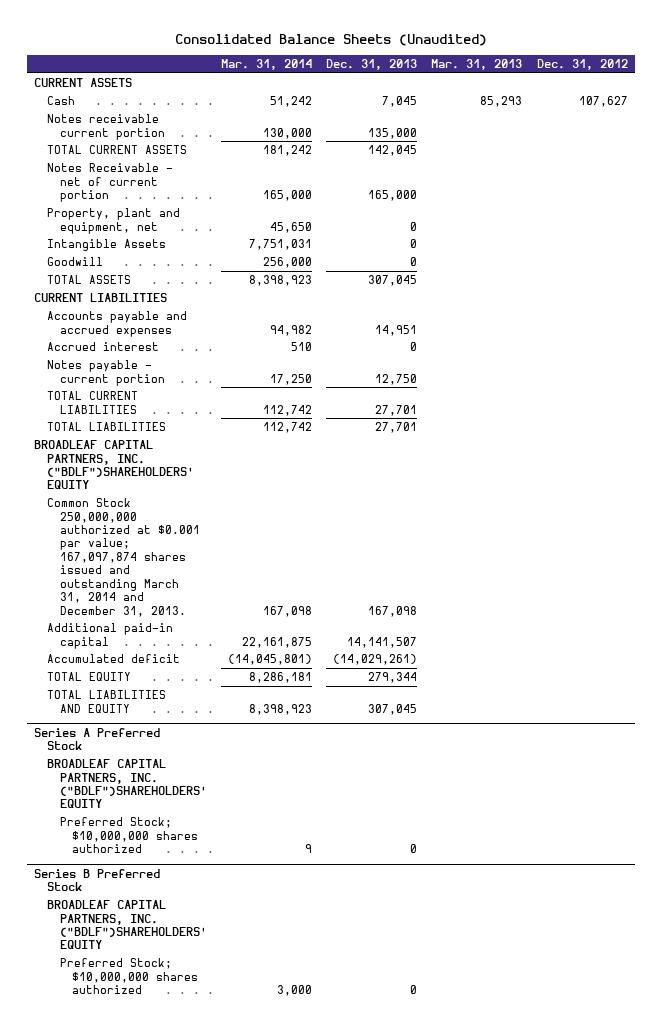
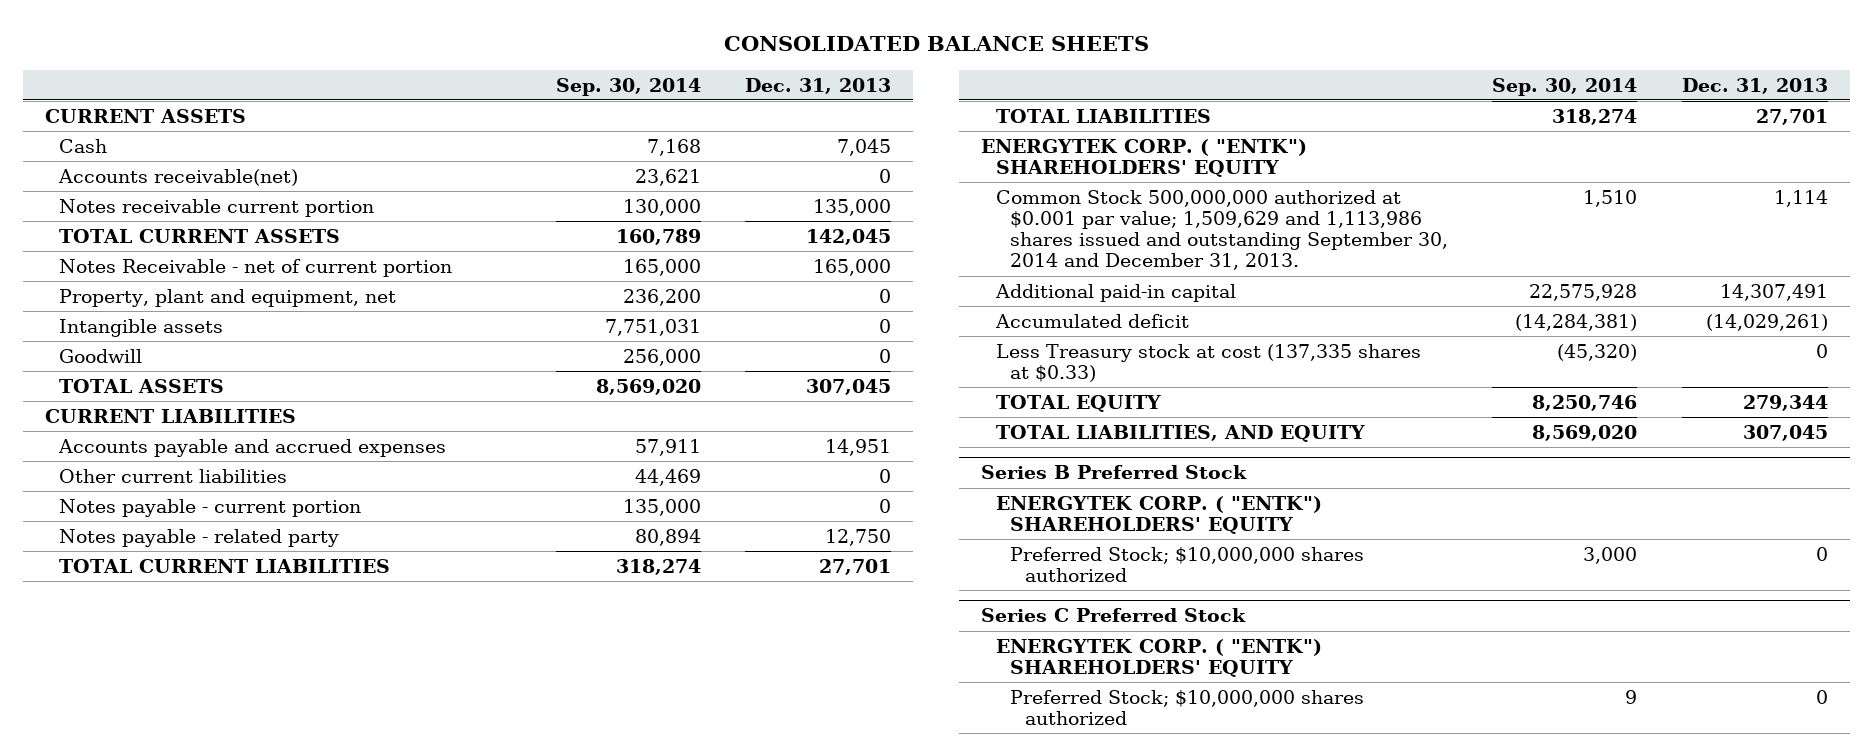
[174,33,487,46] Consolidated Balance Sheets (Unaudited) -> [724,36,1150,52] CONSOLIDATED BALANCE SHEETS
[220,59,312,71] Mar. 31, 2014 -> none
[431,59,523,71] Mar. 31, 2013 -> none
[536,59,628,71] Dec. 31, 2012 -> none
none -> [556,77,702,96] Sep. 30, 2014
none -> [58,168,299,186] Accounts receivable(net)
[46,239,166,252] Intangible Assets -> [59,318,224,337] Intangible assets
[46,342,159,352] Accrued interest -> none
none -> [59,468,288,483] Other current liabilities
[375,373,418,385] 12,750 -> [879,498,892,513] 0
none -> [59,528,340,547] Notes payable - related party
[33,440,194,490] BROADLEAF CAPITAL PARTNERS, INC. ("BDLF")SHAREHOLDERS' EQUITY -> [981,138,1308,178] ENERGYTEK CORP. ( "ENTK") SHAREHOLDERS' EQUITY
[46,498,200,617] Common Stock 250,000,000 authorized at $0.001 par value; 167,097,874 shares issued and outstanding March 31, 2014 and December 31, 2013. -> [995,189,1449,271] Common Stock 500,000,000 authorized at $0.001 par value; 1,509,629 and 1,113,986 shares issued and outstanding September 30, 2014 and December 31, 2013.
[368,605,418,617] 167,098 -> [1773,189,1828,207] 1,114
[347,636,418,648] 14,141,507 -> [1719,283,1828,301] 14,307,491
none -> [995,343,1421,383] Less Treasury stock at cost (137,335 shares at $0.33)
[33,727,160,751] Series A Preferred Stock -> none
[46,759,207,809] BROADLEAF CAPITAL PARTNERS, INC. ("BDLF")SHAREHOLDERS' EQUITY -> none
[59,817,199,853] Preferred Stock; $10,000,000 shares authorized -> none
[46,690,166,713] TOTAL LIABILITIES AND EQUITY -> [995,424,1365,442] TOTAL LIABILITIES, AND EQUITY
[46,900,207,950] BROADLEAF CAPITAL PARTNERS, INC. ("BDLF")SHAREHOLDERS' EQUITY -> [995,495,1322,535] ENERGYTEK CORP. ( "ENTK") SHAREHOLDERS' EQUITY
none -> [981,608,1247,623] Series C Preferred Stock
none -> [995,638,1322,678] ENERGYTEK CORP. ( "ENTK") SHAREHOLDERS' EQUITY
none -> [1010,689,1365,726] Preferred Stock; $10,000,000 shares authorized

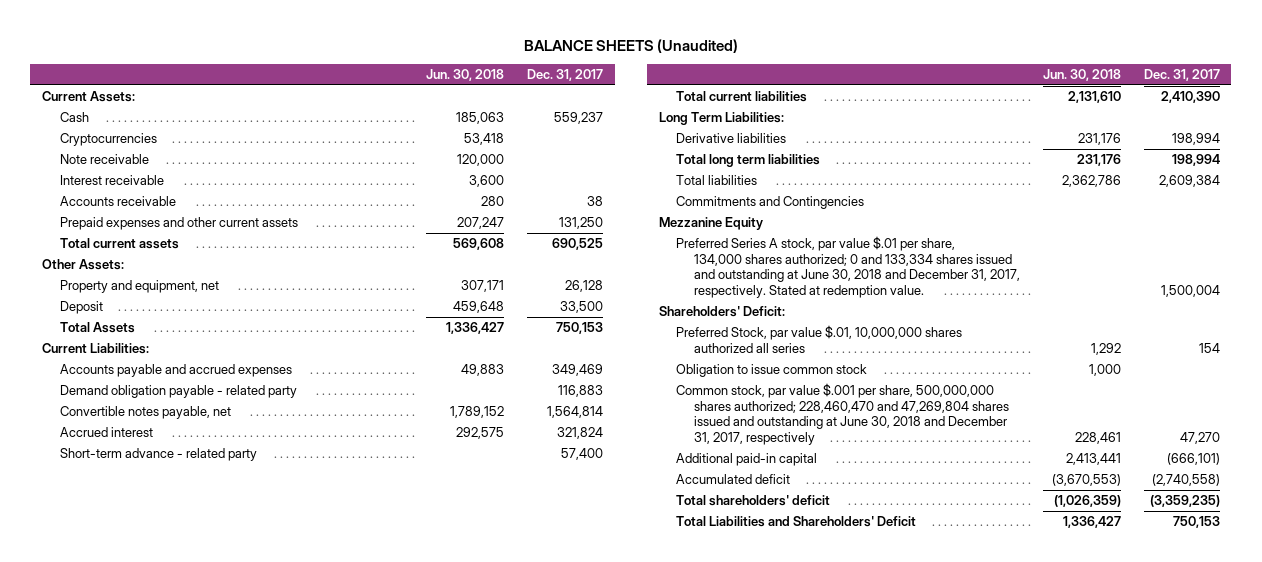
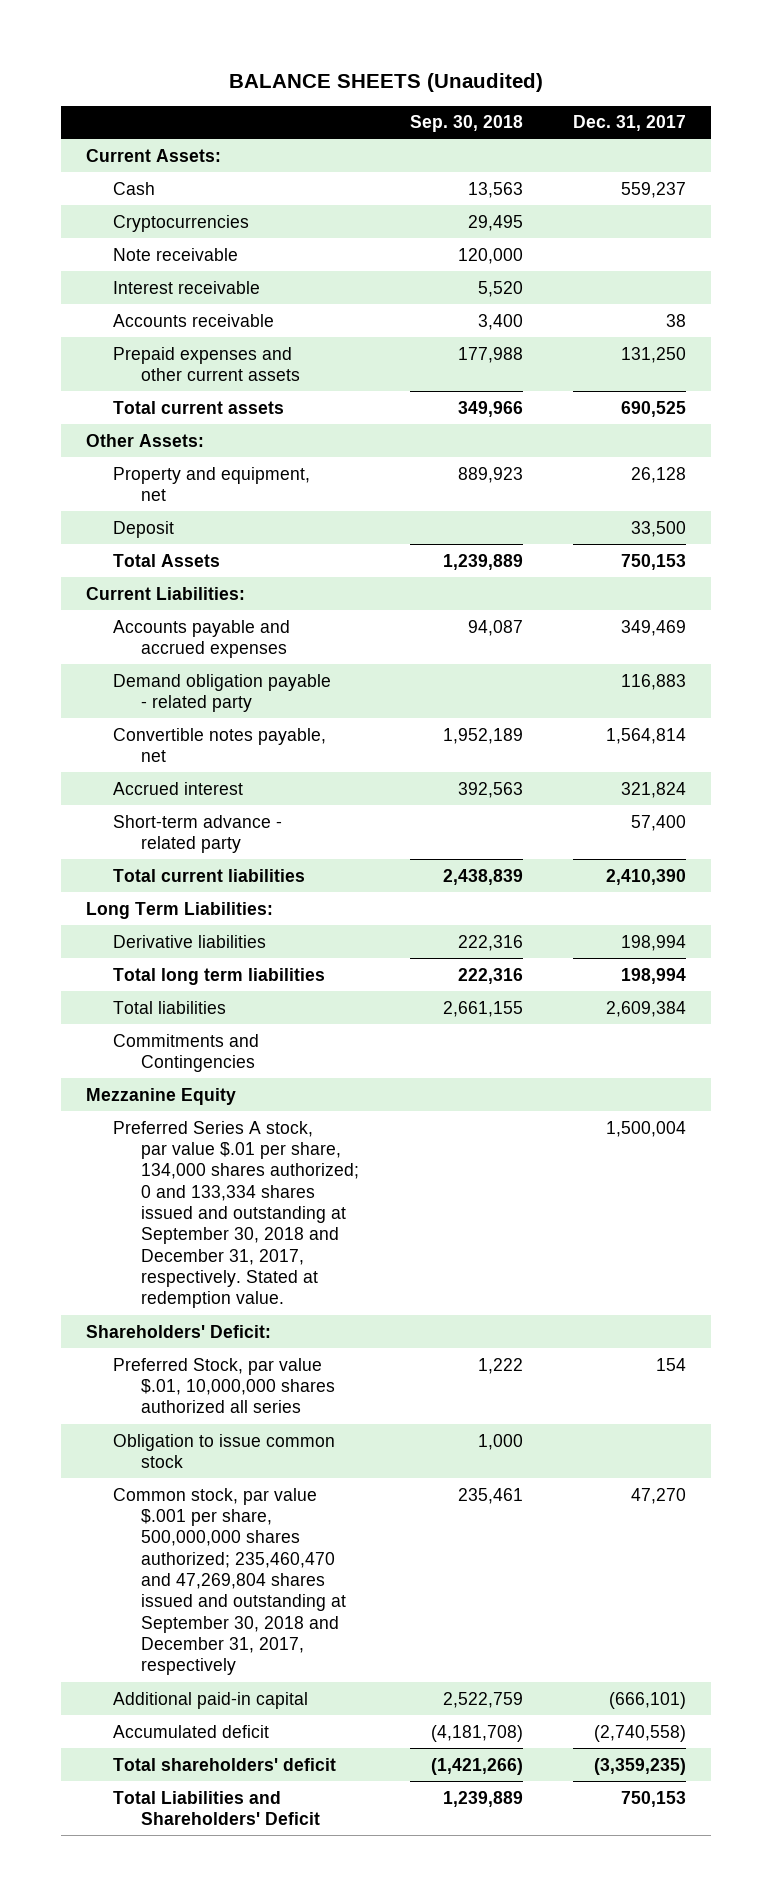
[426,68,505,81] Jun. 30, 2018 -> none
none -> [409,115,523,133] Sep. 30, 2018
[676,236,1021,298] Preferred Series A stock, par value $.01 per share, 134,000 shares authorized; 0 and 133,334 shares issued and outstanding at June 30, 2018 and December 31, 2017, respectively. Stated at redemption value. -> [113,1120,360,1309] Preferred Series A stock, par value $.01 per share, 134,000 shares authorized; 0 and 133,334 shares issued and outstanding at September 30, 2018 and December 31, 2017, respectively. Stated at redemption value.
[676,383,1010,445] Common stock, par value $.001 per share, 500,000,000 shares authorized; 228,460,470 and 47,269,804 shares issued and outstanding at June 30, 2018 and December 31, 2017, respectively -> [113,1487,347,1676] Common stock, par value $.001 per share, 500,000,000 shares authorized; 235,460,470 and 47,269,804 shares issued and outstanding at September 30, 2018 and December 31, 2017, respectively

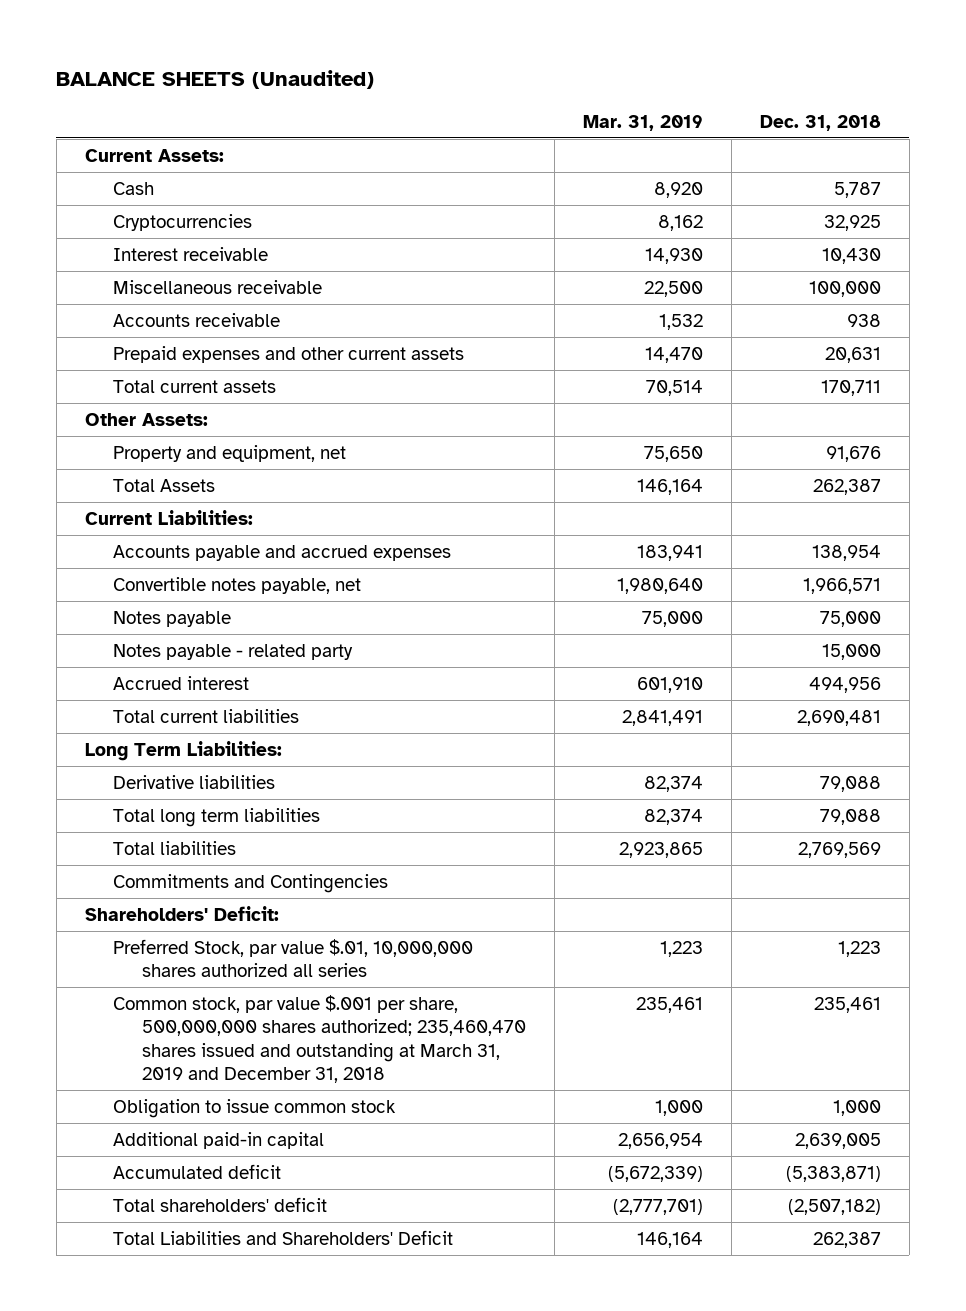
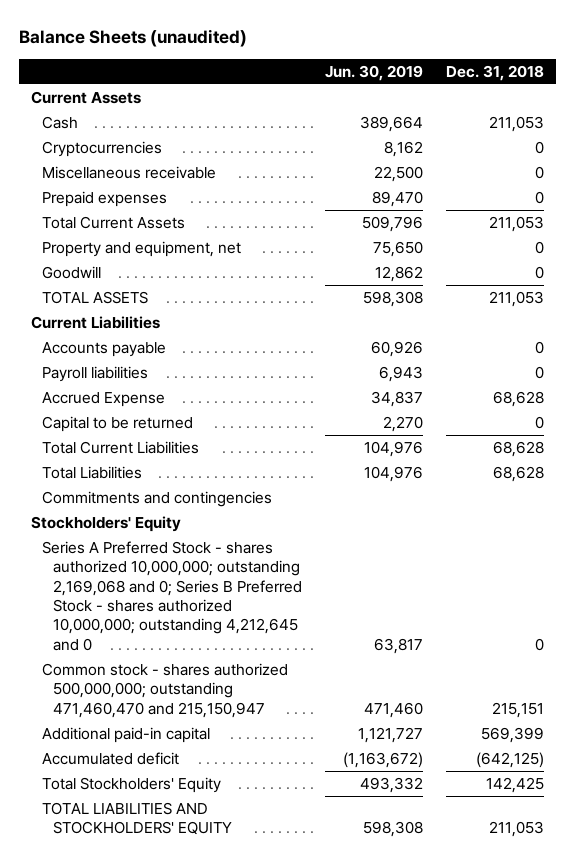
[56,69,375,89] BALANCE SHEETS (Unaudited) -> [19,29,248,48] Balance Sheets (unaudited)
[582,114,703,131] Mar. 31, 2019 -> none
none -> [325,64,424,81] Jun. 30, 2019
[113,246,269,261] Interest receivable -> none
[113,312,281,327] Accounts receivable -> none
[84,412,208,426] Other Assets: -> none
[113,576,362,594] Convertible notes payable, net -> none
[113,610,232,627] Notes payable -> none
[113,643,354,660] Notes payable - related party -> none
[84,740,282,761] Long Term Liabilities: -> none
[113,774,276,789] Derivative liabilities -> none
[113,807,321,827] Total long term liabilities -> none
[113,1098,397,1118] Obligation to issue common stock -> none
[84,148,224,162] Current Assets: -> [30,90,141,104] Current Assets
[833,181,881,198] 5,787 -> [489,115,545,132] 211,053
[823,214,881,231] 32,925 -> [535,140,545,154] 0
[808,280,881,297] 100,000 -> [535,165,545,179] 0
[113,345,465,363] Prepaid expenses and other current assets -> [42,190,168,207] Prepaid expenses
[824,346,881,363] 20,631 -> [535,190,545,204] 0
[113,379,277,393] Total current assets -> [42,215,186,229] Total Current Assets
[820,379,881,396] 170,711 -> [489,215,545,232] 211,053
[825,445,881,462] 91,676 -> [535,240,545,254] 0
none -> [42,265,102,279] Goodwill
[113,478,216,492] Total Assets -> [42,290,149,304] TOTAL ASSETS
[812,478,881,495] 262,387 -> [489,290,545,307] 211,053
[84,509,253,525] Current Liabilities: -> [30,315,160,329] Current Liabilities
[113,544,452,561] Accounts payable and accrued expenses -> [42,341,167,357] Accounts payable
[811,544,881,561] 138,954 -> [535,340,545,354] 0
none -> [42,365,149,382] Payroll liabilities
[113,675,250,690] Accrued interest -> [42,391,166,407] Accrued Expense
[808,676,881,693] 494,956 -> [493,390,545,407] 68,628
none -> [42,415,194,432] Capital to be returned
[113,708,300,723] Total current liabilities -> [42,440,200,454] Total Current Liabilities
[796,709,881,726] 2,690,481 -> [493,440,545,457] 68,628
[113,840,237,855] Total liabilities -> [42,465,143,479] Total Liabilities
[797,841,881,858] 2,769,569 -> [493,465,545,482] 68,628
[113,873,389,893] Commitments and Contingencies -> [42,490,273,507] Commitments and contingencies
[84,905,279,921] Shareholders' Deficit: -> [30,515,181,532] Stockholders' Equity
[113,938,474,978] Preferred Stock, par value $.01, 10,000,000 shares authorized all series -> [42,540,303,651] Series A Preferred Stock - shares authorized 10,000,000; outstanding 2,169,068 and 0; Series B Preferred Stock - shares authorized 10,000,000; outstanding 4,212,645 and 0
[837,940,881,957] 1,223 -> [535,637,545,651] 0
[113,994,526,1083] Common stock, par value $.001 per share, 500,000,000 shares authorized; 235,460,470 shares issued and outstanding at March 31, 2019 and December 31, 2018 -> [42,662,289,718] Common stock - shares authorized 500,000,000; outstanding 471,460,470 and 215,150,947
[813,996,881,1013] 235,461 -> [492,701,545,718] 215,151
[794,1132,881,1149] 2,639,005 -> [481,726,545,743] 569,399
[785,1165,881,1182] (5,383,871) -> [476,751,545,768] (642,125)
[113,1196,328,1212] Total shareholders' deficit -> [42,776,222,793] Total Stockholders' Equity
[787,1198,881,1215] (2,507,182) -> [486,776,545,793] 142,425
[113,1229,454,1245] Total Liabilities and Shareholders' Deficit -> [42,801,233,836] TOTAL LIABILITIES AND STOCKHOLDERS' EQUITY
[812,1231,881,1248] 262,387 -> [489,821,545,838] 211,053

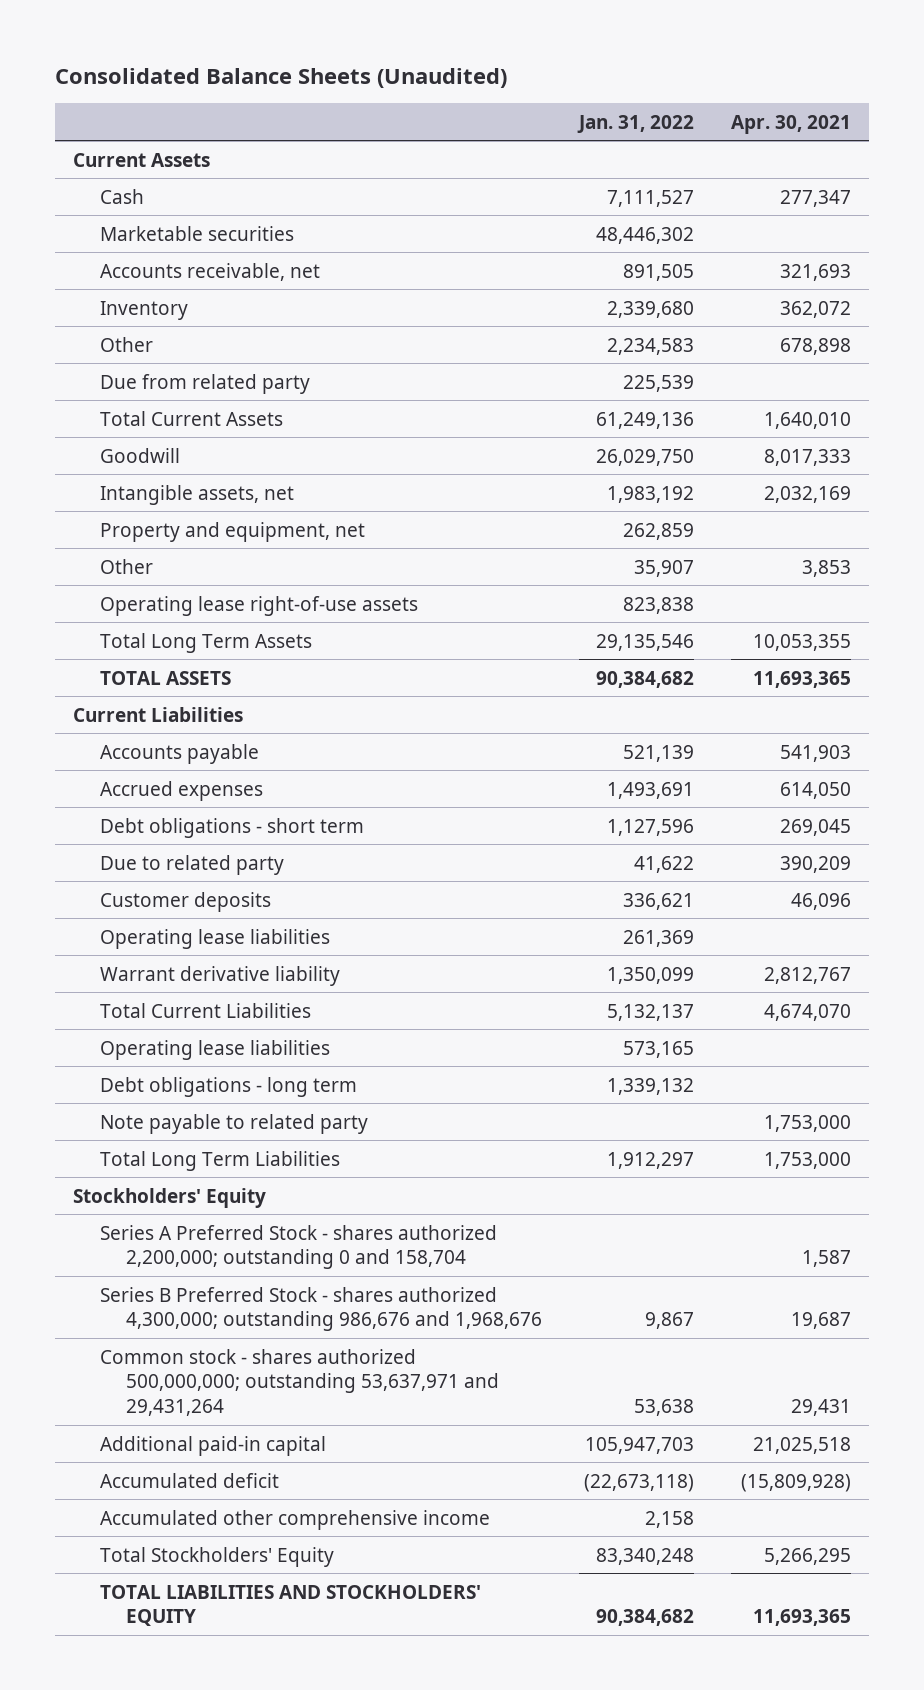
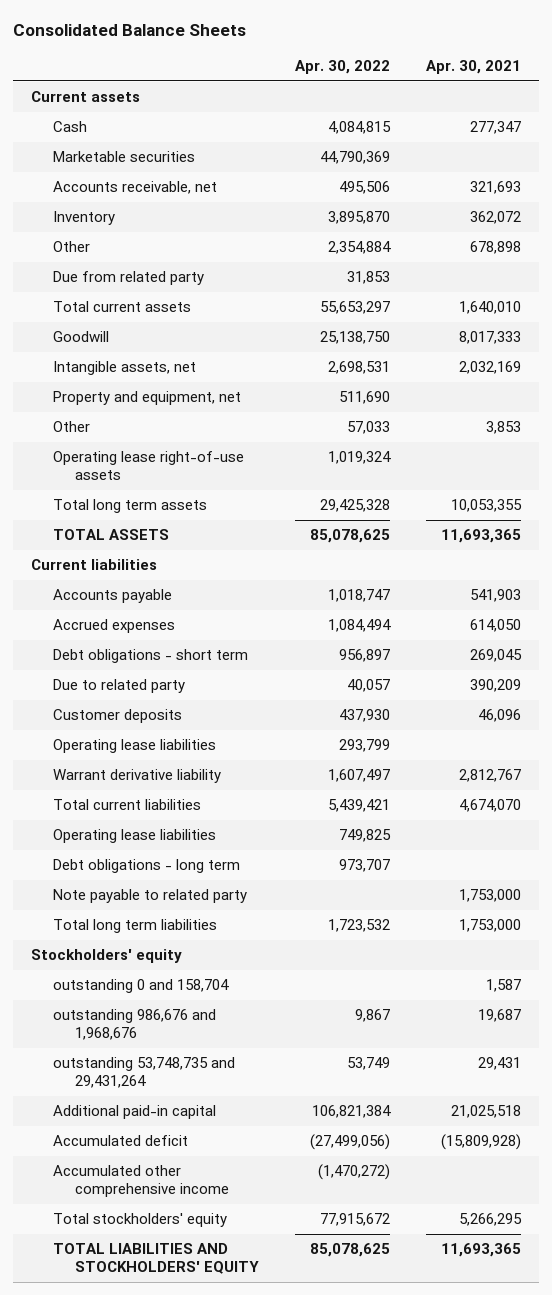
[54,68,507,89] Consolidated Balance Sheets (Unaudited) -> [12,23,246,36] Consolidated Balance Sheets
[577,114,695,133] Jan. 31, 2022 -> none
none -> [294,60,390,75] Apr. 30, 2022
[72,152,210,167] Current Assets -> [30,91,140,103] Current assets
[99,410,283,426] Total Current Assets -> [52,301,191,313] Total current assets
[99,632,312,653] Total Long Term Assets -> [52,499,207,514] Total long term assets
[72,706,243,722] Current Liabilities -> [30,559,157,571] Current liabilities
[99,1002,311,1018] Total Current Liabilities -> [52,799,201,811] Total current liabilities
[99,1150,340,1171] Total Long Term Liabilities -> [52,919,217,934] Total long term liabilities
[72,1187,266,1208] Stockholders' Equity -> [30,949,182,964] Stockholders' equity
[99,1224,497,1270] Series A Preferred Stock - shares authorized 2,200,000; outstanding 0 and 158,704 -> [52,979,229,994] outstanding 0 and 158,704
[99,1286,543,1332] Series B Preferred Stock - shares authorized 4,300,000; outstanding 986,676 and 1,968,676 -> [52,1009,216,1041] outstanding 986,676 and 1,968,676
[99,1348,500,1416] Common stock - shares authorized 500,000,000; outstanding 53,637,971 and 29,431,264 -> [52,1057,235,1089] outstanding 53,748,735 and 29,431,264
[99,1546,334,1567] Total Stockholders' Equity -> [52,1213,227,1228] Total stockholders' equity

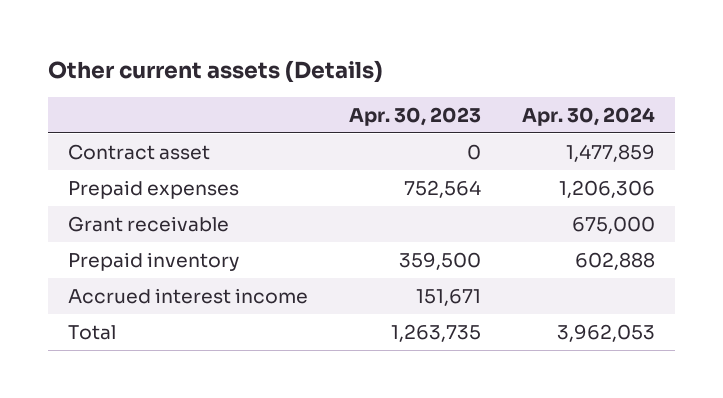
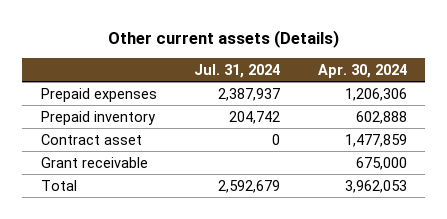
[349,106,482,126] Apr. 30, 2023 -> none
none -> [194,64,281,79] Jul. 31, 2024
[68,287,309,304] Accrued interest income -> none
[68,143,211,160] Contract asset -> [40,133,142,145] Contract asset
[68,215,230,232] Grant receivable -> [40,156,148,168] Grant receivable

